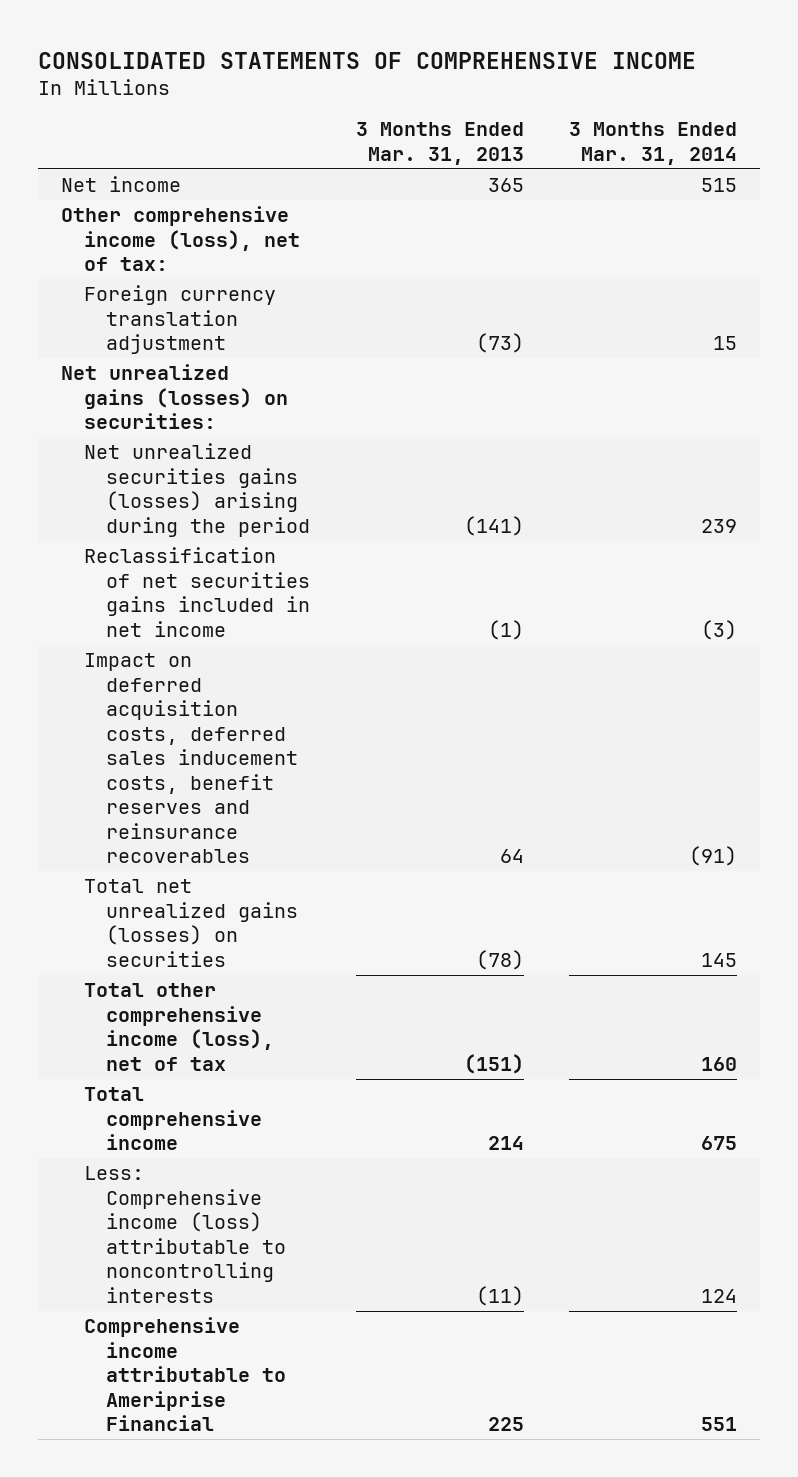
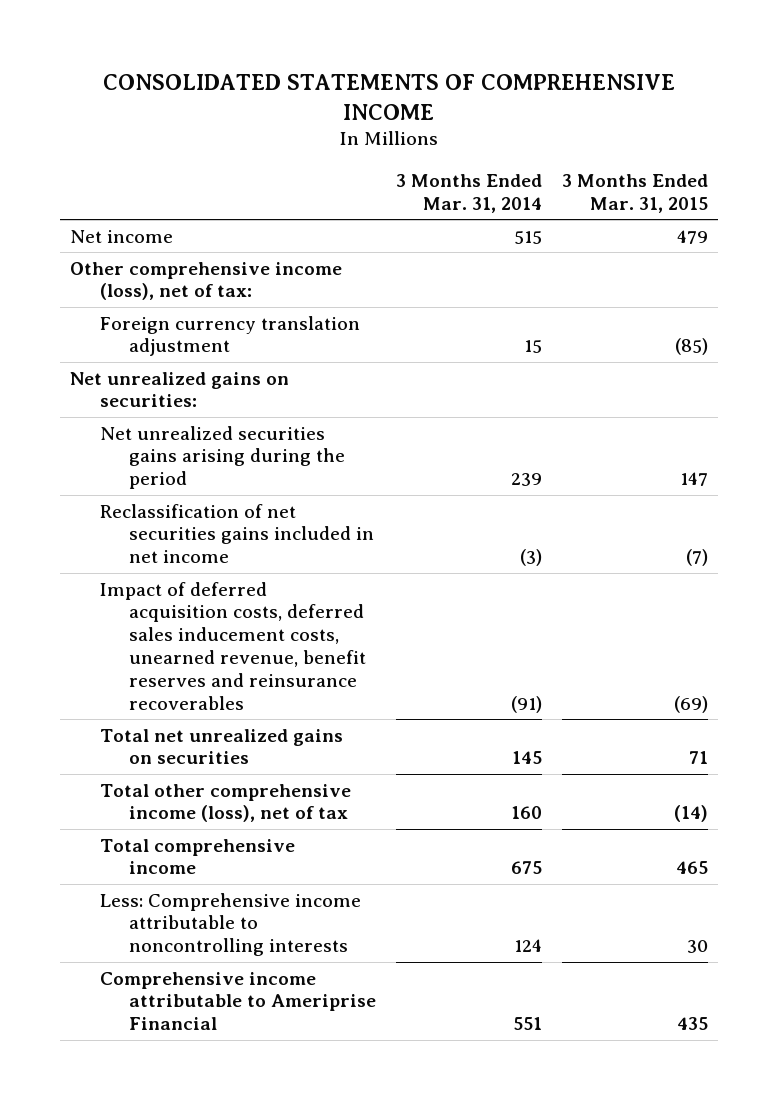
[355,122,524,165] 3 Months Ended Mar. 31, 2013 -> none
none -> [562,173,709,213] 3 Months Ended Mar. 31, 2015
[61,364,288,430] Net unrealized gains (losses) on securities: -> [70,371,290,408] Net unrealized gains on securities:
[83,443,311,537] Net unrealized securities gains (losses) arising during the period -> [99,425,345,490] Net unrealized securities gains arising during the period
[83,653,299,864] Impact on deferred acquisition costs, deferred sales inducement costs, benefit reserves and reinsurance recoverables -> [99,581,366,710] Impact of deferred acquisition costs, deferred sales inducement costs, unearned revenue, benefit reserves and reinsurance recoverables
[83,879,299,967] Total net unrealized gains (losses) on securities -> [99,728,343,765] Total net unrealized gains on securities
[83,1166,287,1303] Less: Comprehensive income (loss) attributable to noncontrolling interests -> [99,892,361,957] Less: Comprehensive income attributable to noncontrolling interests

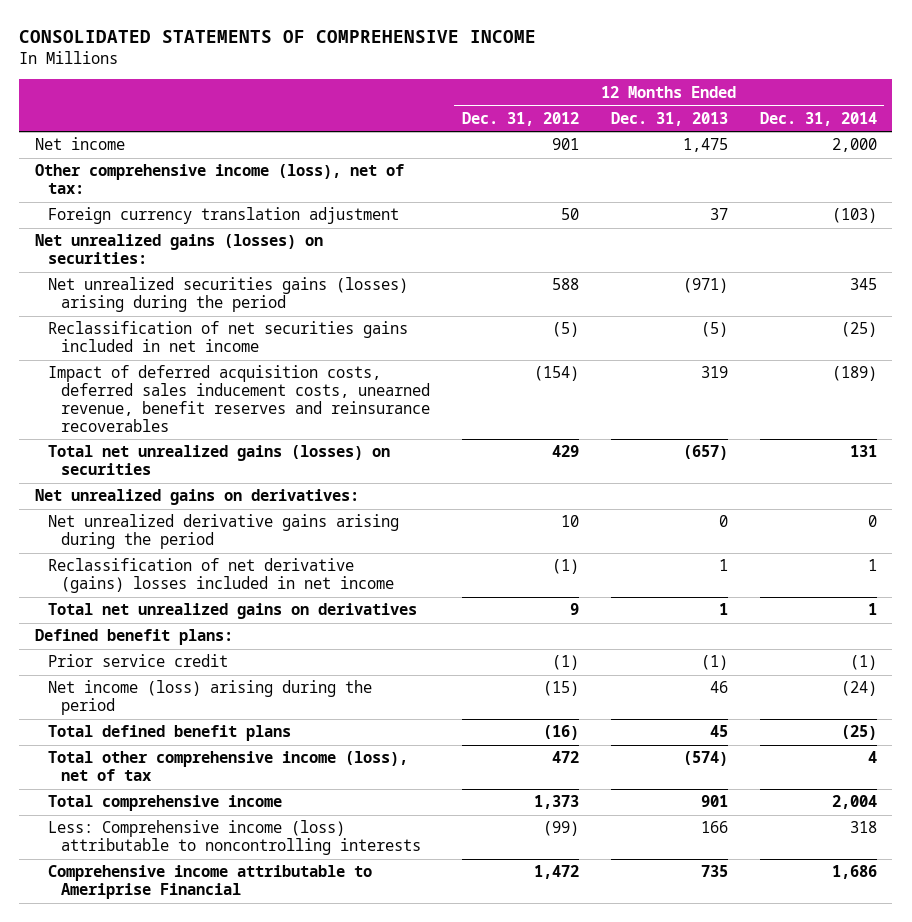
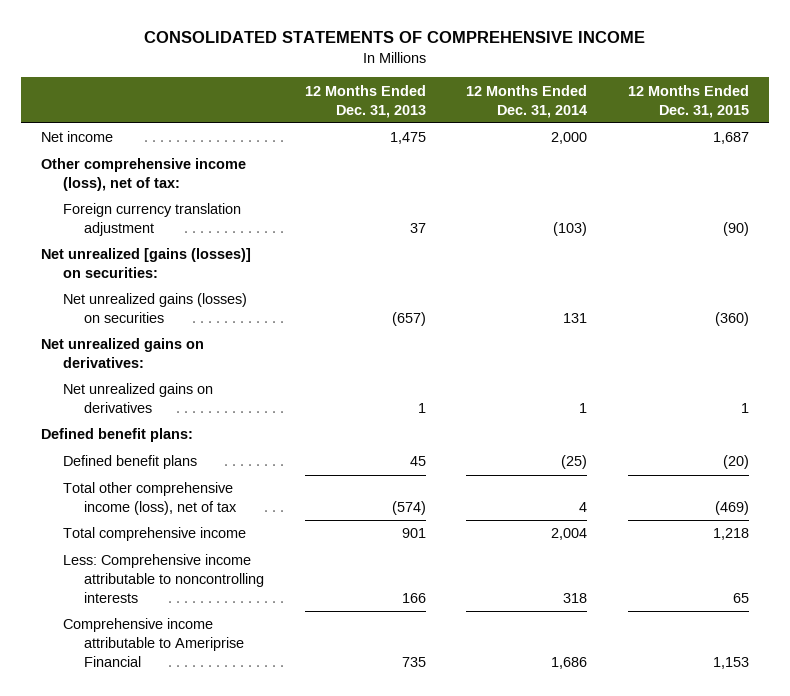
[461,111,579,126] Dec. 31, 2012 -> none
none -> [628,84,750,118] 12 Months Ended Dec. 31, 2015
[48,277,409,313] Net unrealized securities gains (losses) arising during the period -> none
[48,321,409,353] Reclassification of net securities gains included in net income -> none
[48,365,431,432] Impact of deferred acquisition costs, deferred sales inducement costs, unearned revenue, benefit reserves and reinsurance recoverables -> none
[35,234,324,265] Net unrealized gains (losses) on securities: -> [41,248,252,279] Net unrealized [gains (losses)] on securities:
[48,445,391,476] Total net unrealized gains (losses) on securities -> [62,293,247,324] Net unrealized gains (losses) on securities
[48,514,400,550] Net unrealized derivative gains arising during the period -> none
[48,558,395,594] Reclassification of net derivative (gains) losses included in net income -> none
[48,603,418,620] Total net unrealized gains on derivatives -> [62,383,213,414] Net unrealized gains on derivatives
[48,654,229,668] Prior service credit -> none
[48,680,373,716] Net income (loss) arising during the period -> none
[48,725,292,742] Total defined benefit plans -> [62,455,197,470] Defined benefit plans
[48,820,422,856] Less: Comprehensive income (loss) attributable to noncontrolling interests -> [62,554,264,603] Less: Comprehensive income attributable to noncontrolling interests

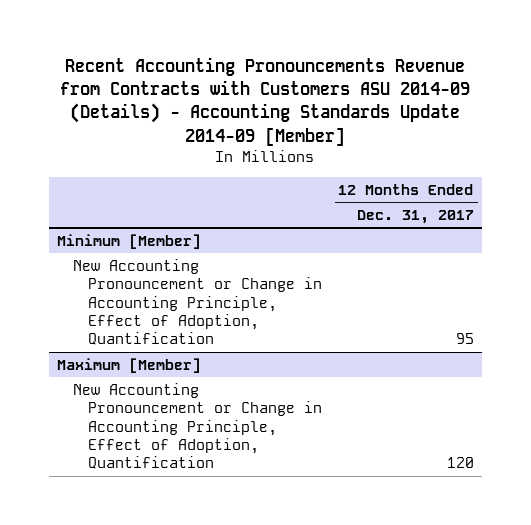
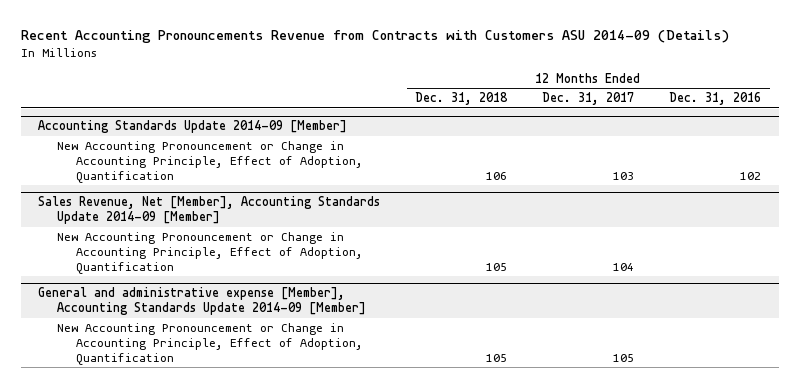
[60,57,471,146] Recent Accounting Pronouncements Revenue from Contracts with Customers ASU 2014-09 (Details) - Accounting Standards Update 2014-09 [Member] -> [20,29,729,43] Recent Accounting Pronouncements Revenue from Contracts with Customers ASU 2014-09 (Details)
none -> [415,92,509,106] 12 Months Ended Dec. 31, 2018
none -> [669,92,762,106] 12 Months Ended Dec. 31, 2016
[57,357,202,373] Maximum [Member] -> none
[57,233,202,249] Minimum [Member] -> [38,120,348,134] Accounting Standards Update 2014-09 [Member]
[455,333,474,345] 95 -> [613,171,635,180] 103
none -> [38,196,381,225] Sales Revenue, Net [Member], Accounting Standards Update 2014-09 [Member]
[446,457,474,469] 120 -> [613,262,635,271] 104
none -> [38,287,367,316] General and administrative expense [Member], Accounting Standards Update 2014-09 [Member]
none -> [57,322,364,365] New Accounting Pronouncement or Change in Accounting Principle, Effect of Adoption, Quantification

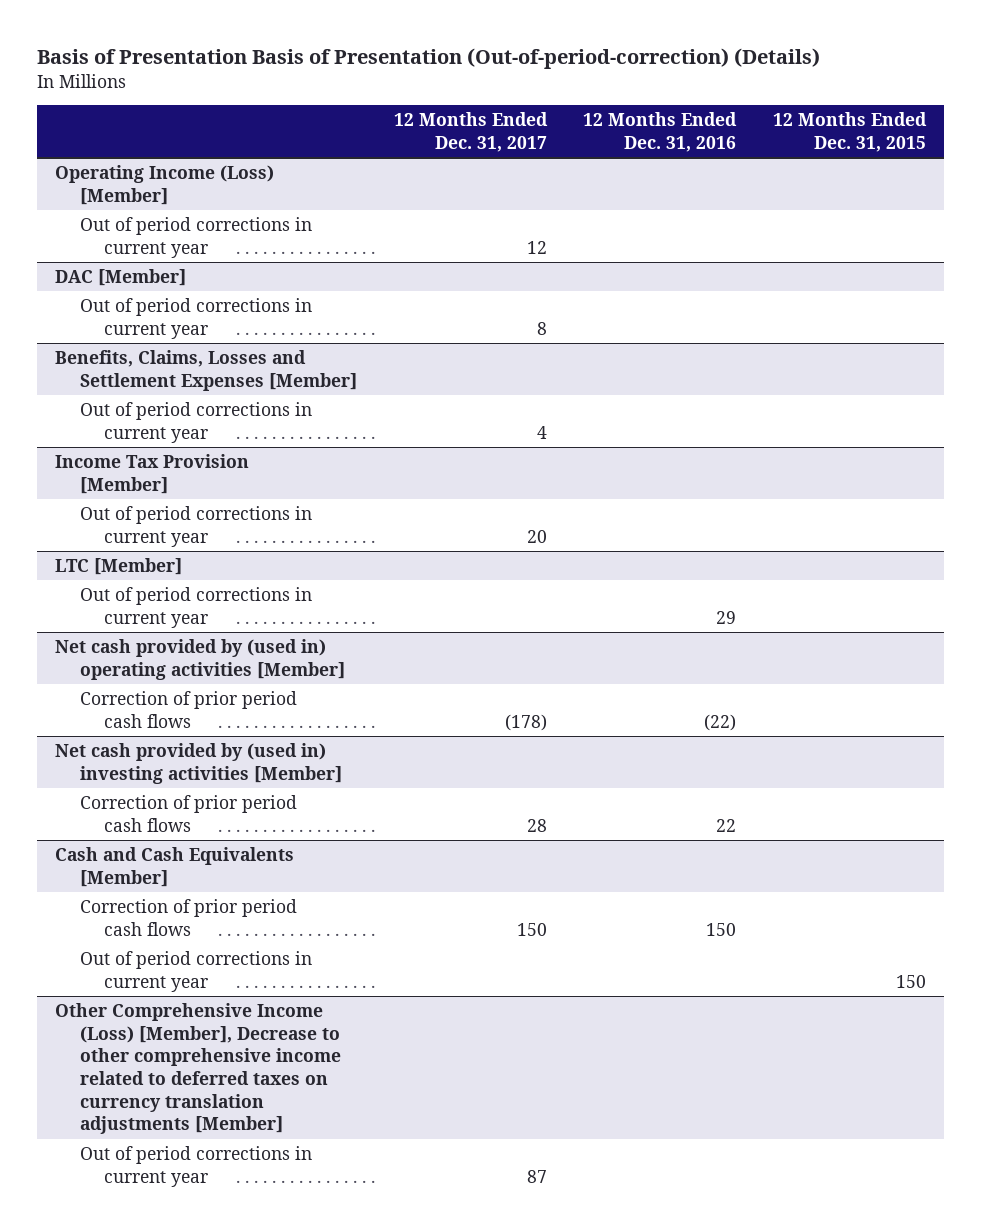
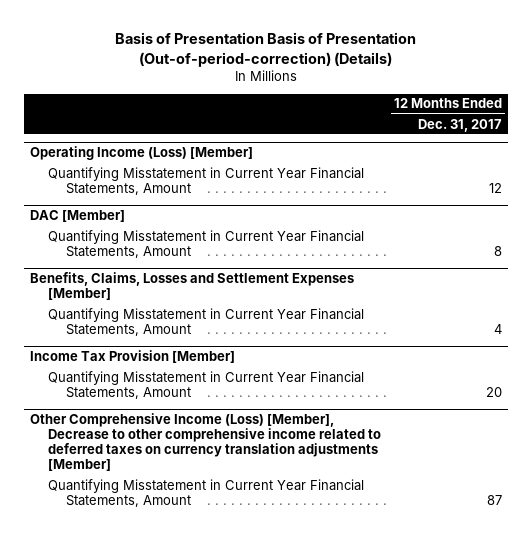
[583,112,738,152] 12 Months Ended Dec. 31, 2016 -> none
[773,112,928,152] 12 Months Ended Dec. 31, 2015 -> none
[79,217,312,258] Out of period corrections in current year -> [48,166,365,195] Quantifying Misstatement in Current Year Financial Statements, Amount
[79,298,312,339] Out of period corrections in current year -> [48,229,365,258] Quantifying Misstatement in Current Year Financial Statements, Amount
[79,402,312,443] Out of period corrections in current year -> [48,307,365,336] Quantifying Misstatement in Current Year Financial Statements, Amount
[55,558,183,576] LTC [Member] -> none
[79,587,312,628] Out of period corrections in current year -> none
[55,639,345,680] Net cash provided by (used in) operating activities [Member] -> none
[79,691,297,728] Correction of prior period cash flows -> none
[55,743,342,784] Net cash provided by (used in) investing activities [Member] -> none
[79,795,297,832] Correction of prior period cash flows -> none
[55,847,295,887] Cash and Cash Equivalents [Member] -> none
[79,899,297,936] Correction of prior period cash flows -> none
[79,951,312,992] Out of period corrections in current year -> none
[79,506,312,547] Out of period corrections in current year -> [48,370,365,399] Quantifying Misstatement in Current Year Financial Statements, Amount
[79,1146,312,1187] Out of period corrections in current year -> [48,478,365,507] Quantifying Misstatement in Current Year Financial Statements, Amount

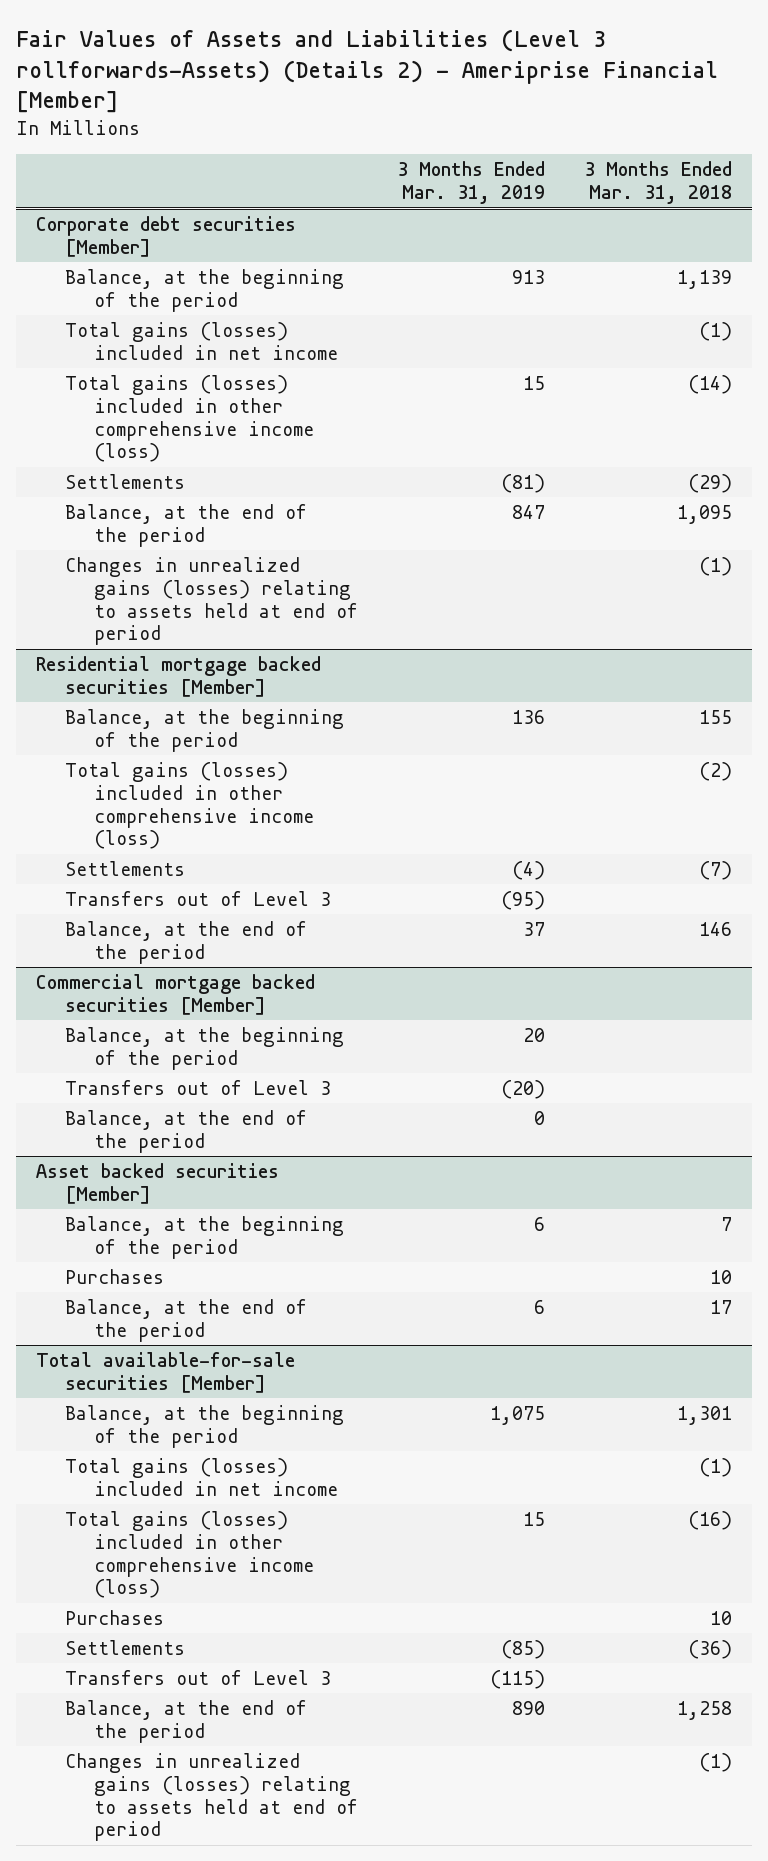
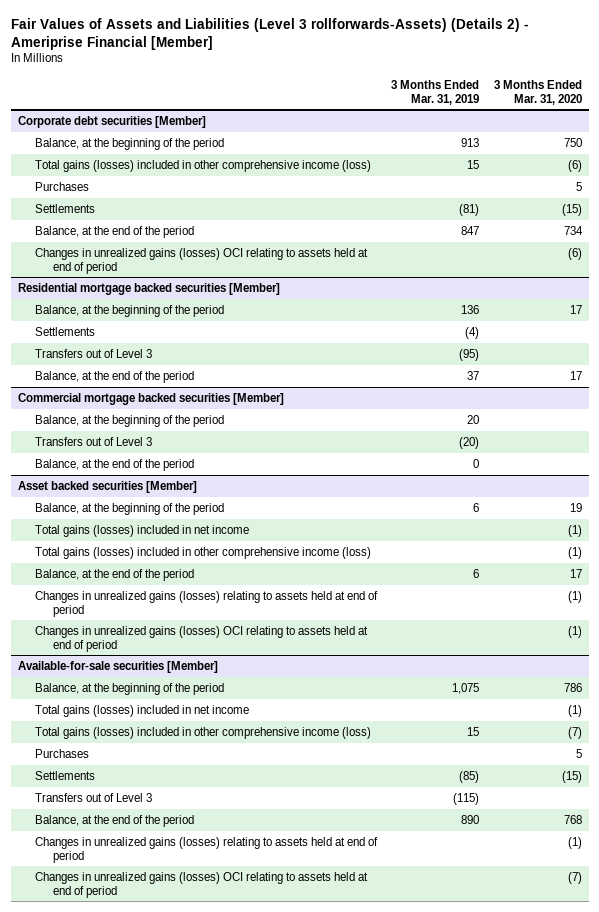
[584,161,733,205] 3 Months Ended Mar. 31, 2018 -> none
none -> [493,79,582,105] 3 Months Ended Mar. 31, 2020
[64,322,338,360] Total gains (losses) included in net income -> none
none -> [35,181,90,191] Purchases
[64,557,358,646] Changes in unrealized gains (losses) relating to assets held at end of period -> [35,247,369,274] Changes in unrealized gains (losses) OCI relating to assets held at end of period
[64,762,314,850] Total gains (losses) included in other comprehensive income (loss) -> none
[64,1269,164,1285] Purchases -> none
none -> [35,524,250,537] Total gains (losses) included in net income
none -> [35,546,372,559] Total gains (losses) included in other comprehensive income (loss)
none -> [35,590,379,617] Changes in unrealized gains (losses) relating to assets held at end of period
none -> [35,625,369,652] Changes in unrealized gains (losses) OCI relating to assets held at end of period
[35,1352,295,1393] Total available-for-sale securities [Member] -> [17,660,218,673] Available-for-sale securities [Member]
none -> [35,871,369,898] Changes in unrealized gains (losses) OCI relating to assets held at end of period

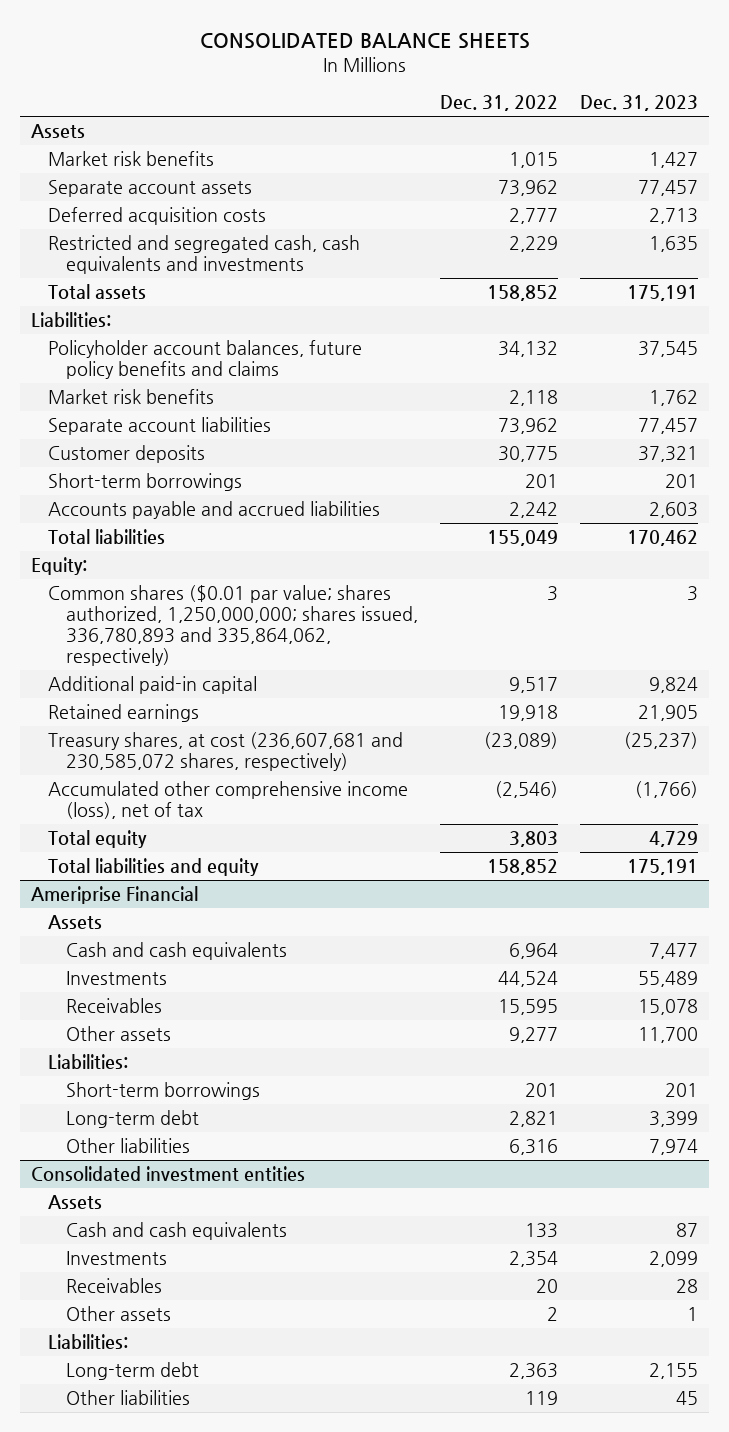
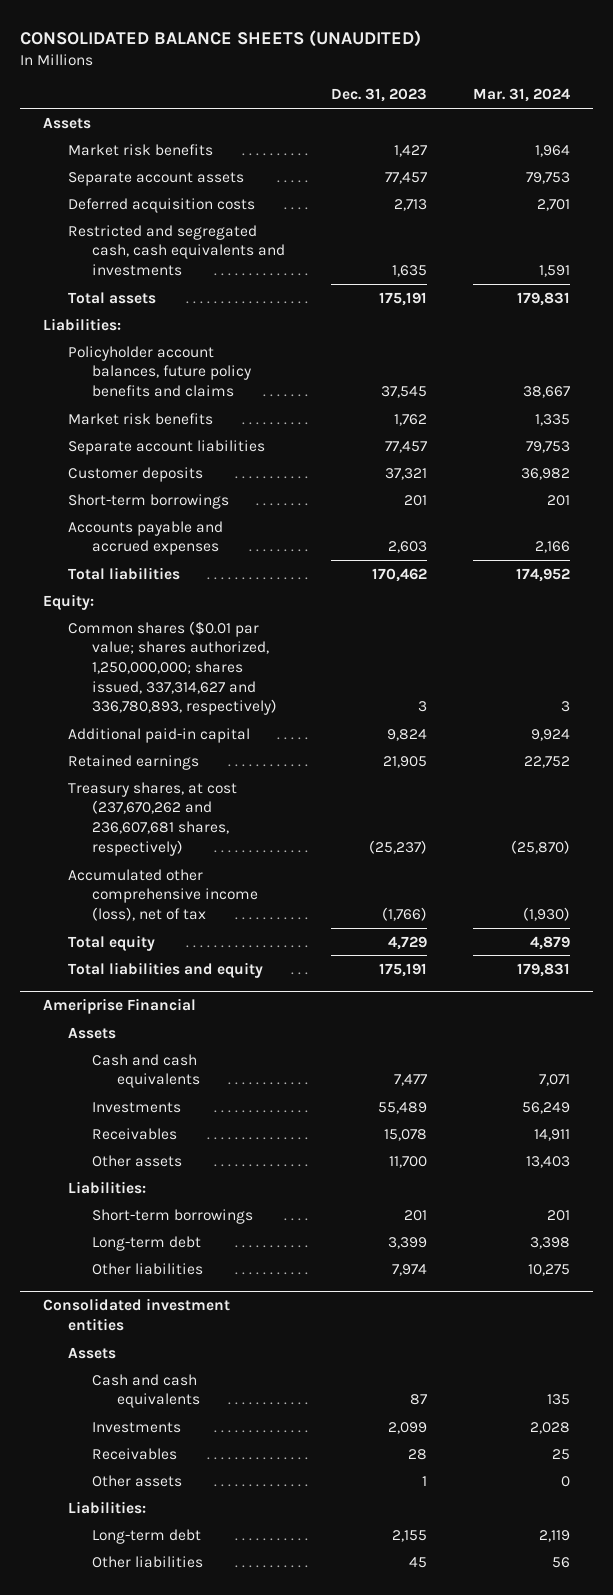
[199,33,530,50] CONSOLIDATED BALANCE SHEETS -> [19,30,421,48] CONSOLIDATED BALANCE SHEETS (UNAUDITED)
[439,95,558,112] Dec. 31, 2022 -> none
none -> [473,88,571,103] Mar. 31, 2024
[48,501,381,520] Accounts payable and accrued liabilities -> [67,520,223,556] Accounts payable and accrued expenses
[48,585,418,667] Common shares ($0.01 par value; shares authorized, 1,250,000,000; shares issued, 336,780,893 and 335,864,062, respectively) -> [67,620,278,716] Common shares ($0.01 par value; shares authorized, 1,250,000,000; shares issued, 337,314,627 and 336,780,893, respectively)
[48,732,404,772] Treasury shares, at cost (236,607,681 and 230,585,072 shares, respectively) -> [67,781,237,856] Treasury shares, at cost (237,670,262 and 236,607,681 shares, respectively)

